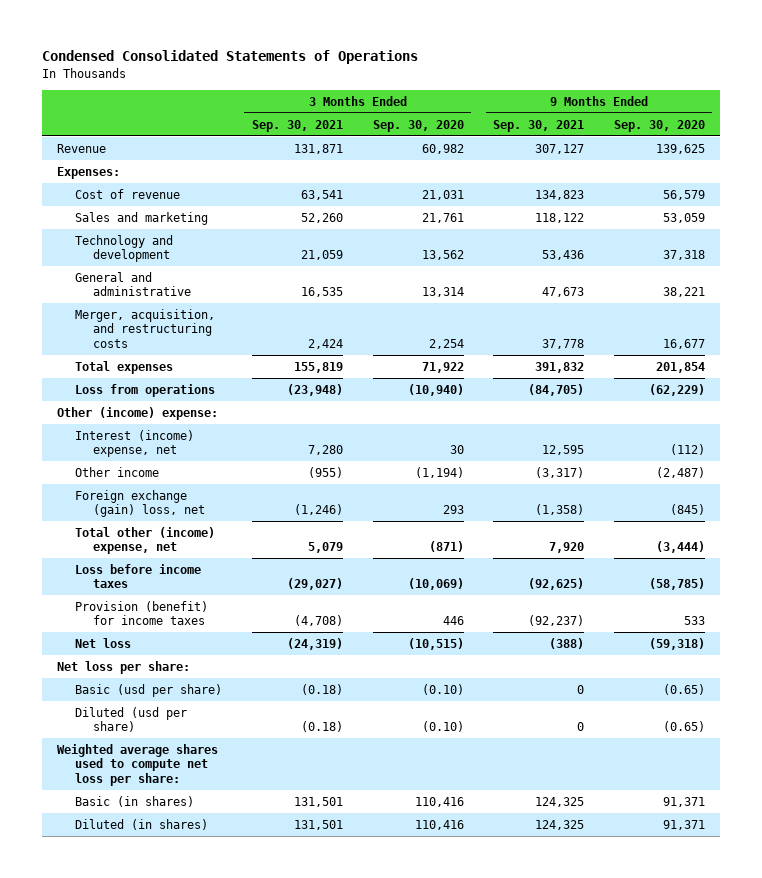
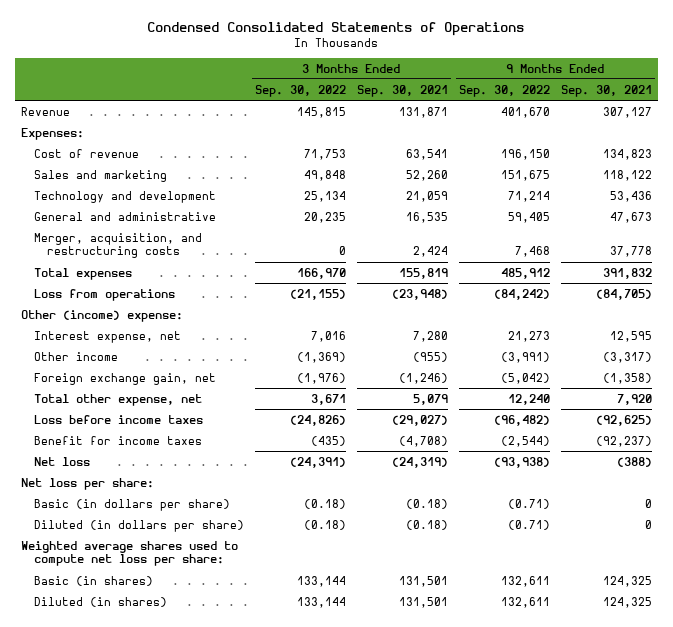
[372,119,464,132] Sep. 30, 2020 -> none
[613,119,705,132] Sep. 30, 2020 -> none
none -> [254,84,346,97] Sep. 30, 2022
none -> [458,84,550,97] Sep. 30, 2022
[75,429,195,458] Interest (income) expense, net -> [33,330,181,343] Interest expense, net
[75,489,206,518] Foreign exchange (gain) loss, net -> [33,372,216,385] Foreign exchange gain, net
[75,526,216,555] Total other (income) expense, net -> [33,393,202,406] Total other expense, net
[75,600,209,626] Provision (benefit) for income taxes -> [33,435,202,445] Benefit for income taxes
[75,683,223,697] Basic (usd per share) -> [33,498,230,511] Basic (in dollars per share)
[75,706,188,733] Diluted (usd per share) -> [33,519,244,532] Diluted (in dollars per share)

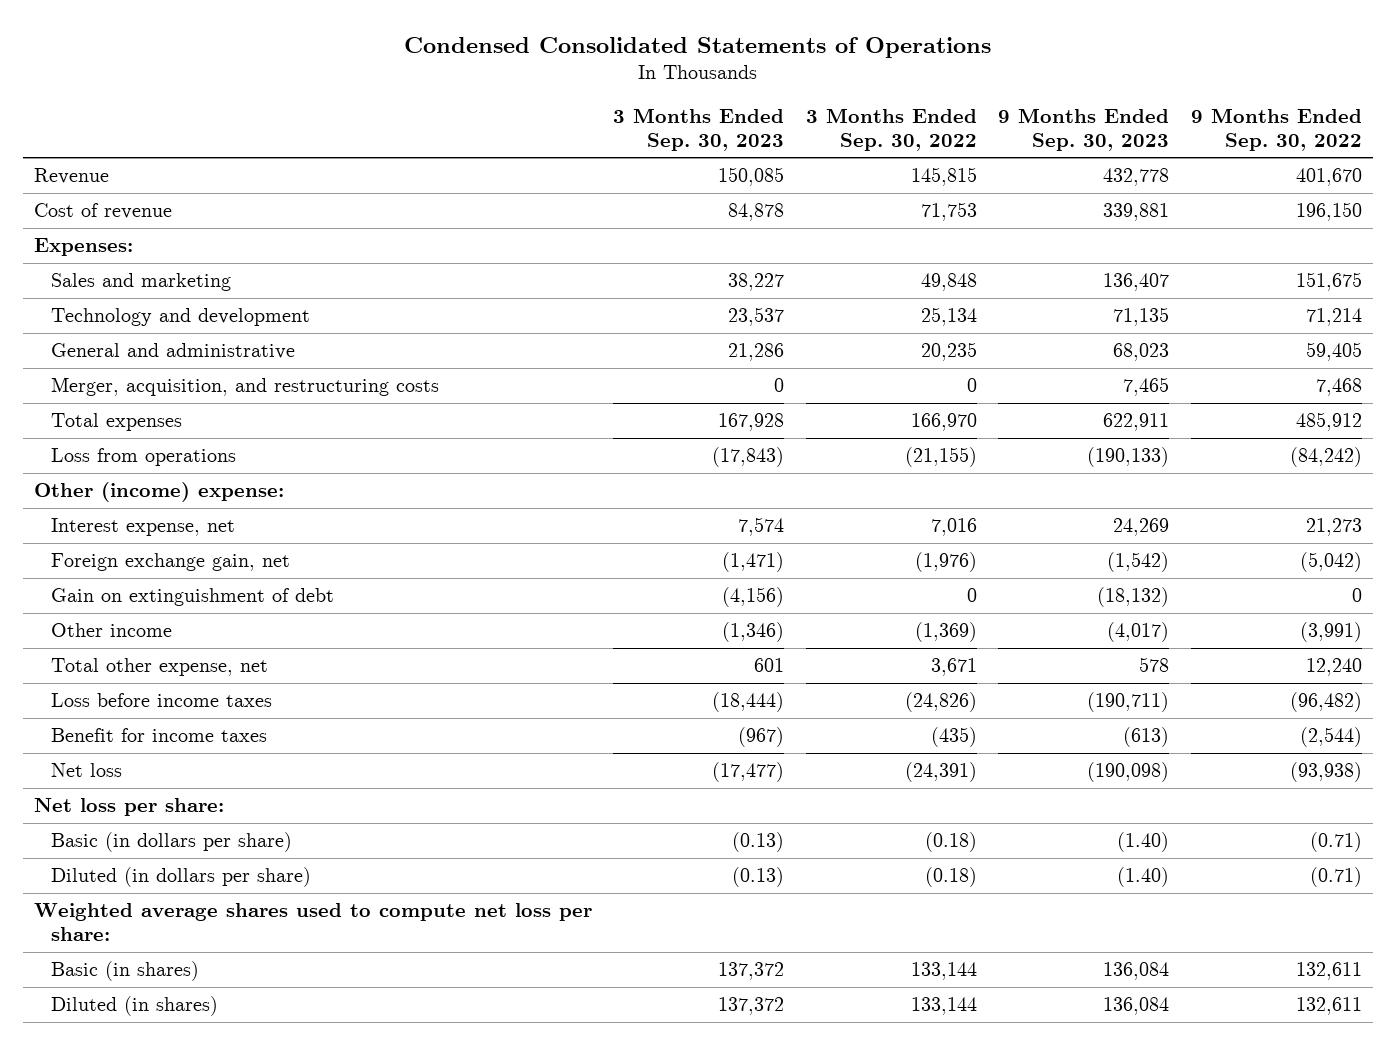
[356,84,448,97] Sep. 30, 2021 -> none
[561,84,653,97] Sep. 30, 2021 -> none
none -> [613,107,785,151] 3 Months Ended Sep. 30, 2023
none -> [998,107,1170,151] 9 Months Ended Sep. 30, 2023
[20,127,84,140] Expenses: -> [33,237,133,256] Expenses:
none -> [51,587,335,606] Gain on extinguishment of debt
[33,351,118,361] Other income -> [51,622,173,637] Other income

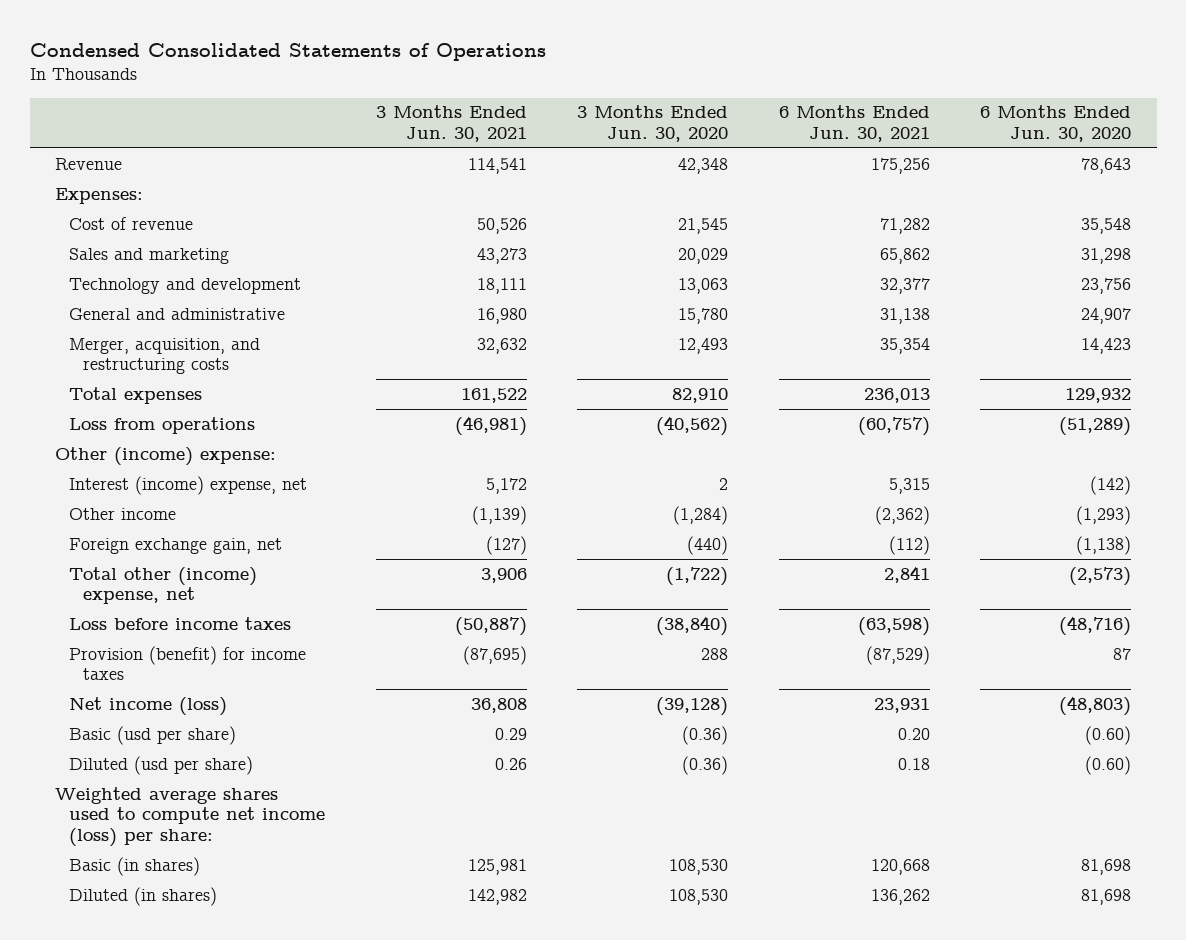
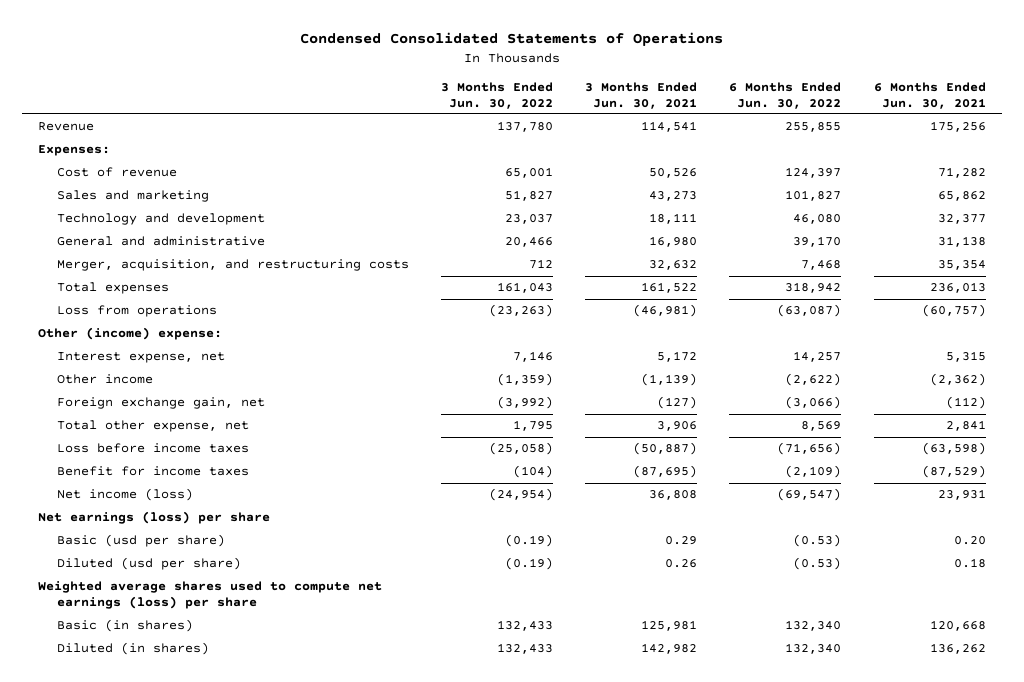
[577,105,729,143] 3 Months Ended Jun. 30, 2020 -> none
[980,105,1132,143] 6 Months Ended Jun. 30, 2020 -> none
none -> [440,81,553,109] 3 Months Ended Jun. 30, 2022
none -> [729,81,842,109] 6 Months Ended Jun. 30, 2022
[69,475,308,495] Interest (income) expense, net -> [56,352,225,364] Interest expense, net
[69,566,258,605] Total other (income) expense, net -> [56,420,249,433] Total other expense, net
[69,645,307,681] Provision (benefit) for income taxes -> [56,466,249,477] Benefit for income taxes
none -> [38,511,271,525] Net earnings (loss) per share
[55,786,326,848] Weighted average shares used to compute net income (loss) per share: -> [38,581,383,610] Weighted average shares used to compute net earnings (loss) per share

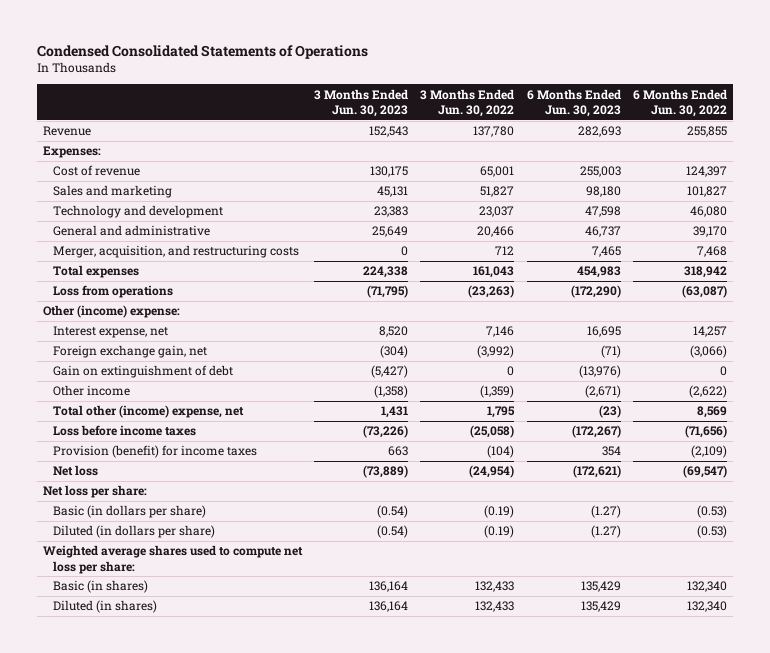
[585,81,698,109] 3 Months Ended Jun. 30, 2021 -> none
[873,81,986,109] 6 Months Ended Jun. 30, 2021 -> none
none -> [314,88,409,117] 3 Months Ended Jun. 30, 2023
none -> [526,88,621,117] 6 Months Ended Jun. 30, 2023
none -> [53,365,234,379] Gain on extinguishment of debt
[56,374,153,385] Other income -> [53,385,131,397] Other income
[56,420,249,433] Total other expense, net -> [53,405,245,419] Total other (income) expense, net
[56,466,249,477] Benefit for income taxes -> [53,445,258,459] Provision (benefit) for income taxes
[56,488,193,502] Net income (loss) -> [53,465,99,477] Net loss
[38,511,271,525] Net earnings (loss) per share -> [43,485,148,499] Net loss per share:
[56,534,225,548] Basic (usd per share) -> [53,505,207,519] Basic (in dollars per share)
[56,557,241,571] Diluted (usd per share) -> [53,525,216,539] Diluted (in dollars per share)
[38,581,383,610] Weighted average shares used to compute net earnings (loss) per share -> [43,545,304,574] Weighted average shares used to compute net loss per share:

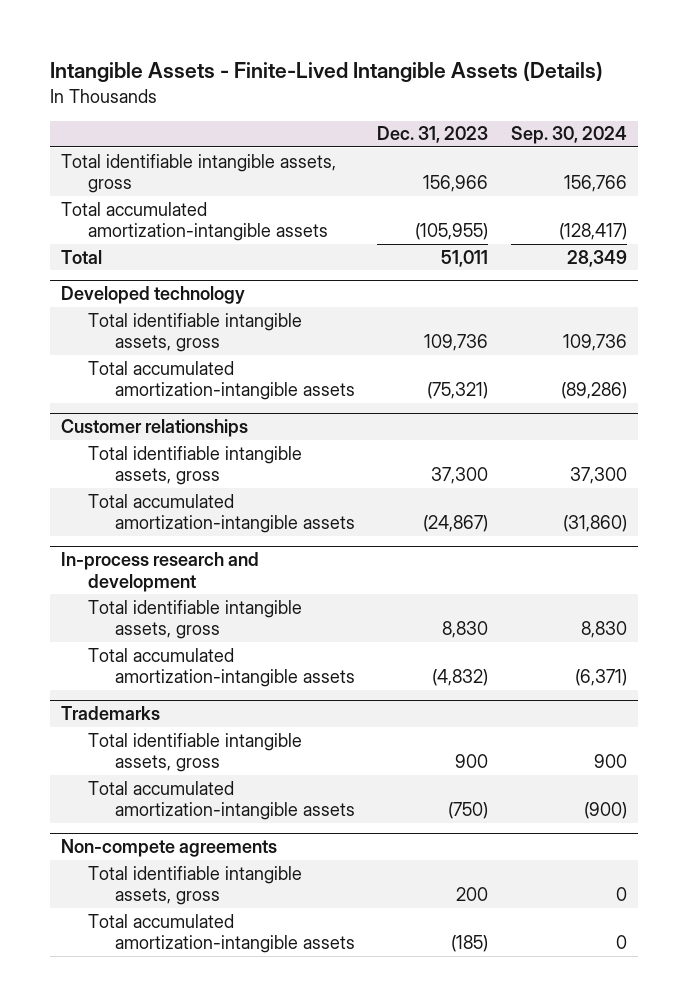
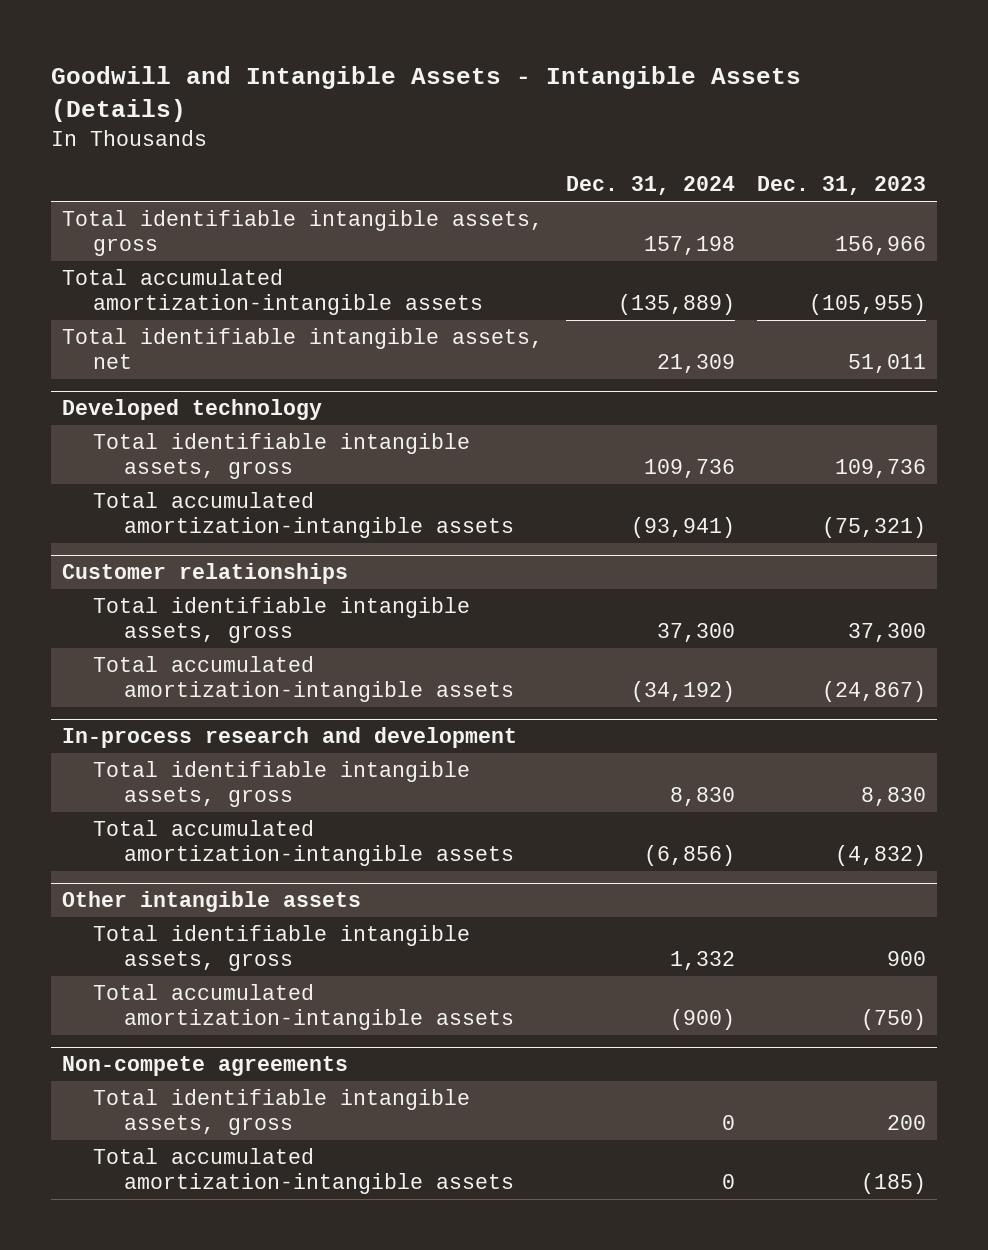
[50,61,604,83] Intangible Assets - Finite-Lived Intangible Assets (Details) -> [50,65,801,123] Goodwill and Intangible Assets - Intangible Assets (Details)
[510,126,627,145] Sep. 30, 2024 -> none
none -> [565,176,735,196] Dec. 31, 2024
[61,249,103,264] Total -> [62,328,544,369] Total identifiable intangible assets, net
[61,706,161,721] Trademarks -> none
none -> [62,891,362,913] Other intangible assets

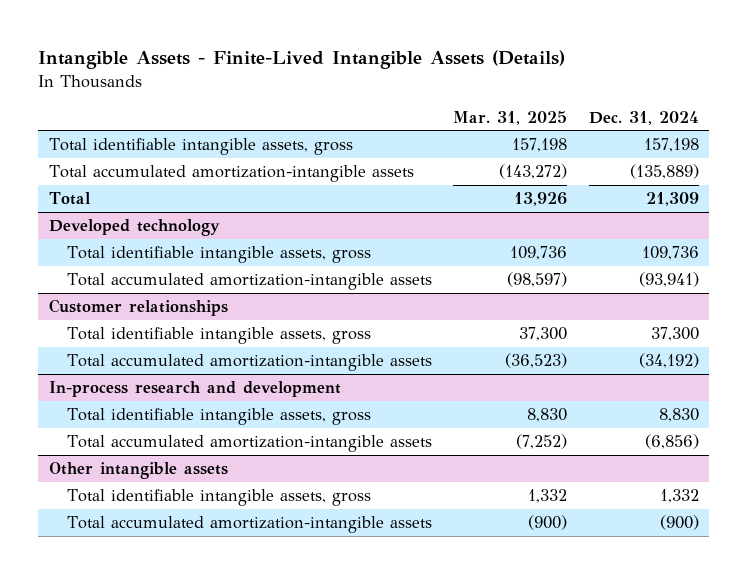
[50,65,801,123] Goodwill and Intangible Assets - Intangible Assets (Details) -> [38,50,566,70] Intangible Assets - Finite-Lived Intangible Assets (Details)
[757,176,927,196] Dec. 31, 2023 -> none
none -> [453,110,568,125] Mar. 31, 2025
[62,328,544,369] Total identifiable intangible assets, net -> [48,192,91,206] Total
[62,1056,349,1077] Non-compete agreements -> none
[93,1089,471,1135] Total identifiable intangible assets, gross -> none
[93,1148,515,1194] Total accumulated amortization-intangible assets -> none

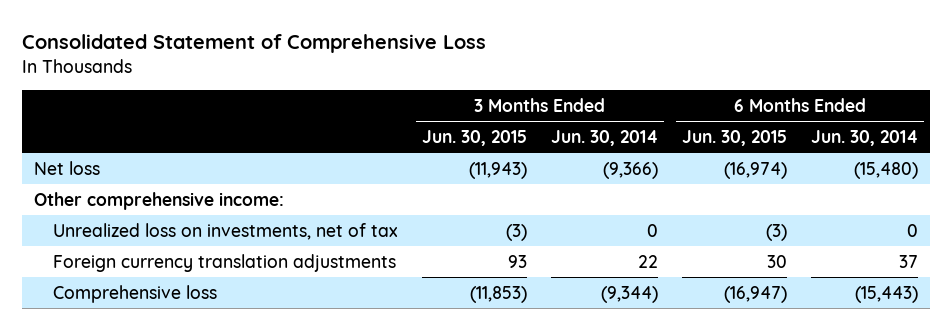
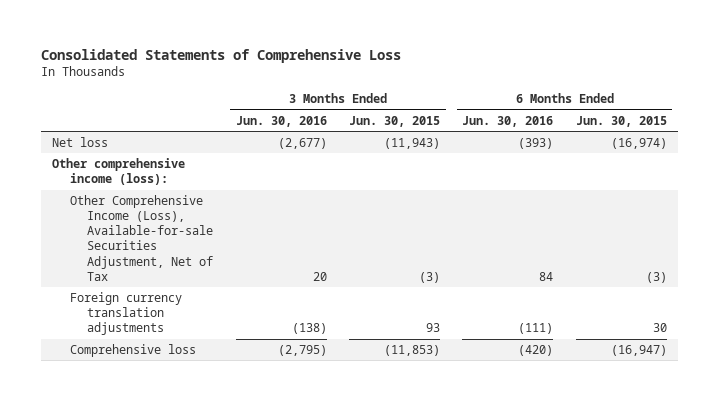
[21,33,486,53] Consolidated Statement of Comprehensive Loss -> [40,48,401,63] Consolidated Statements of Comprehensive Loss
[550,130,658,147] Jun. 30, 2014 -> none
[810,130,918,147] Jun. 30, 2014 -> none
none -> [235,115,327,127] Jun. 30, 2016
none -> [462,115,554,127] Jun. 30, 2016
[33,191,284,210] Other comprehensive income: -> [52,158,186,186] Other comprehensive income (loss):
[52,222,398,240] Unrealized loss on investments, net of tax -> [69,195,214,281] Other Comprehensive Income (Loss), Available-for-sale Securities Adjustment, Net of Tax

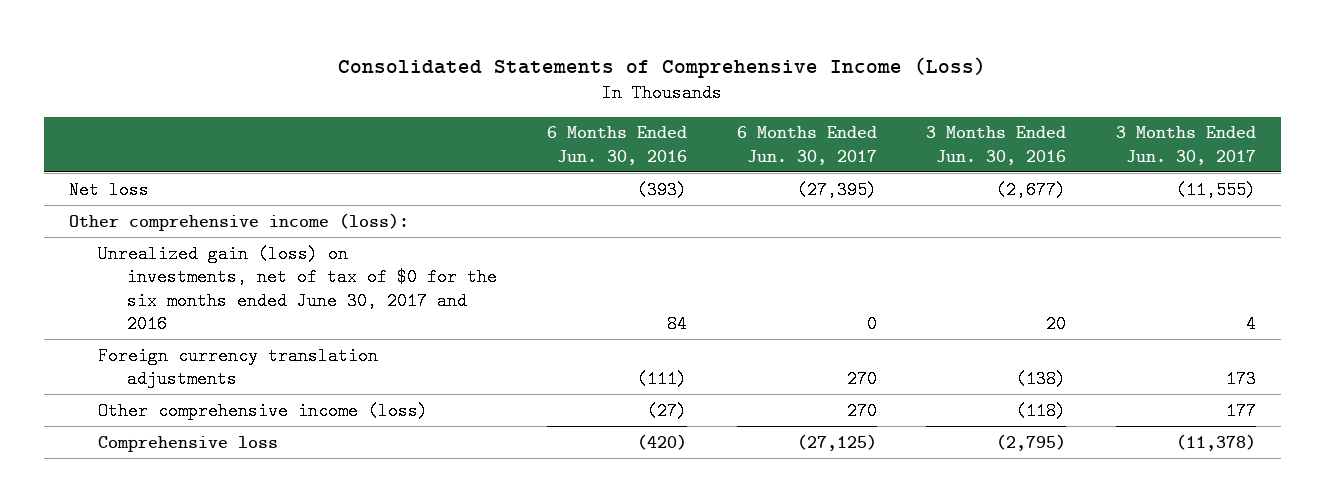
[40,48,401,63] Consolidated Statements of Comprehensive Loss -> [338,56,987,78] Consolidated Statements of Comprehensive Income (Loss)
[348,115,440,127] Jun. 30, 2015 -> none
[575,115,667,127] Jun. 30, 2015 -> none
none -> [736,126,877,165] 6 Months Ended Jun. 30, 2017
none -> [1116,126,1257,165] 3 Months Ended Jun. 30, 2017
[69,195,214,281] Other Comprehensive Income (Loss), Available-for-sale Securities Adjustment, Net of Tax -> [97,244,498,334] Unrealized gain (loss) on investments, net of tax of $0 for the six months ended June 30, 2017 and 2016
none -> [97,401,428,420] Other comprehensive income (loss)

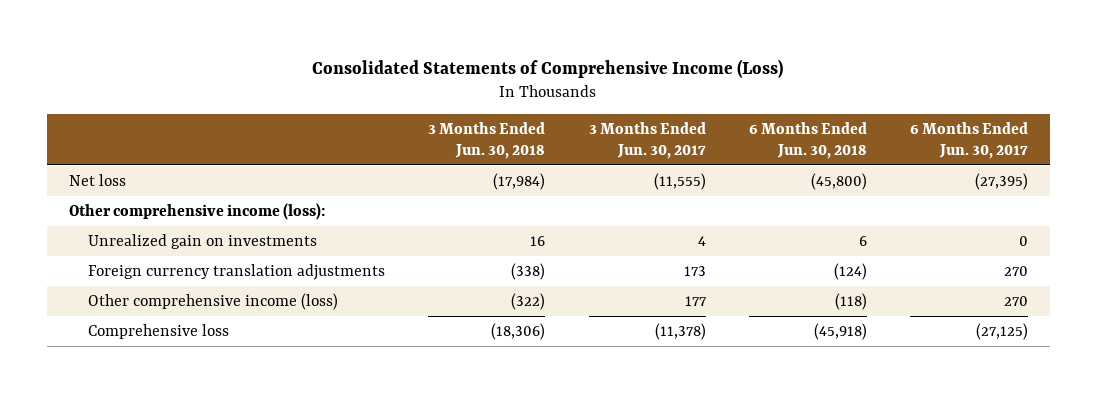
[546,126,687,165] 6 Months Ended Jun. 30, 2016 -> none
[926,126,1067,165] 3 Months Ended Jun. 30, 2016 -> none
none -> [428,122,546,159] 3 Months Ended Jun. 30, 2018
none -> [748,122,867,159] 6 Months Ended Jun. 30, 2018
[97,244,498,334] Unrealized gain (loss) on investments, net of tax of $0 for the six months ended June 30, 2017 and 2016 -> [87,233,317,249] Unrealized gain on investments

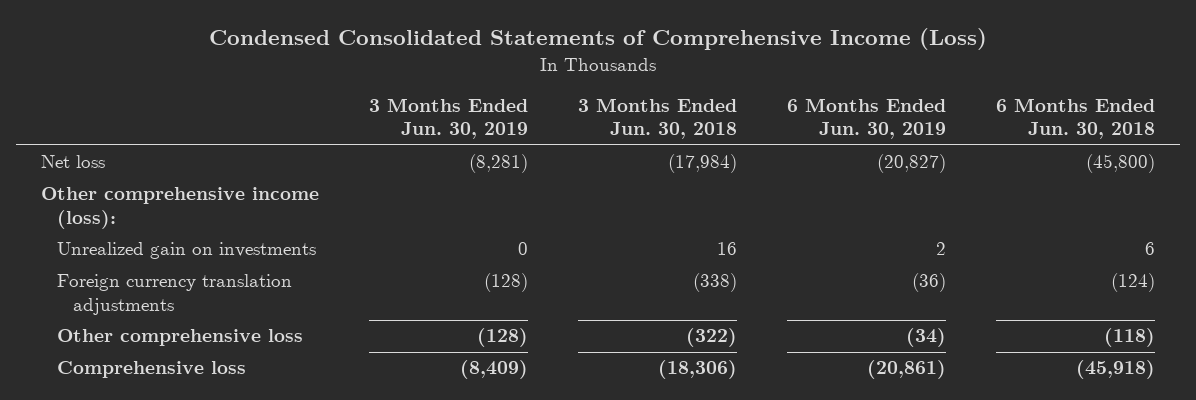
[312,58,784,78] Consolidated Statements of Comprehensive Income (Loss) -> [209,28,988,51] Condensed Consolidated Statements of Comprehensive Income (Loss)
[588,122,706,159] 3 Months Ended Jun. 30, 2017 -> none
[910,122,1029,159] 6 Months Ended Jun. 30, 2017 -> none
none -> [369,97,529,140] 3 Months Ended Jun. 30, 2019
none -> [787,97,947,140] 6 Months Ended Jun. 30, 2019
[87,292,338,310] Other comprehensive income (loss) -> [56,329,303,347] Other comprehensive loss

